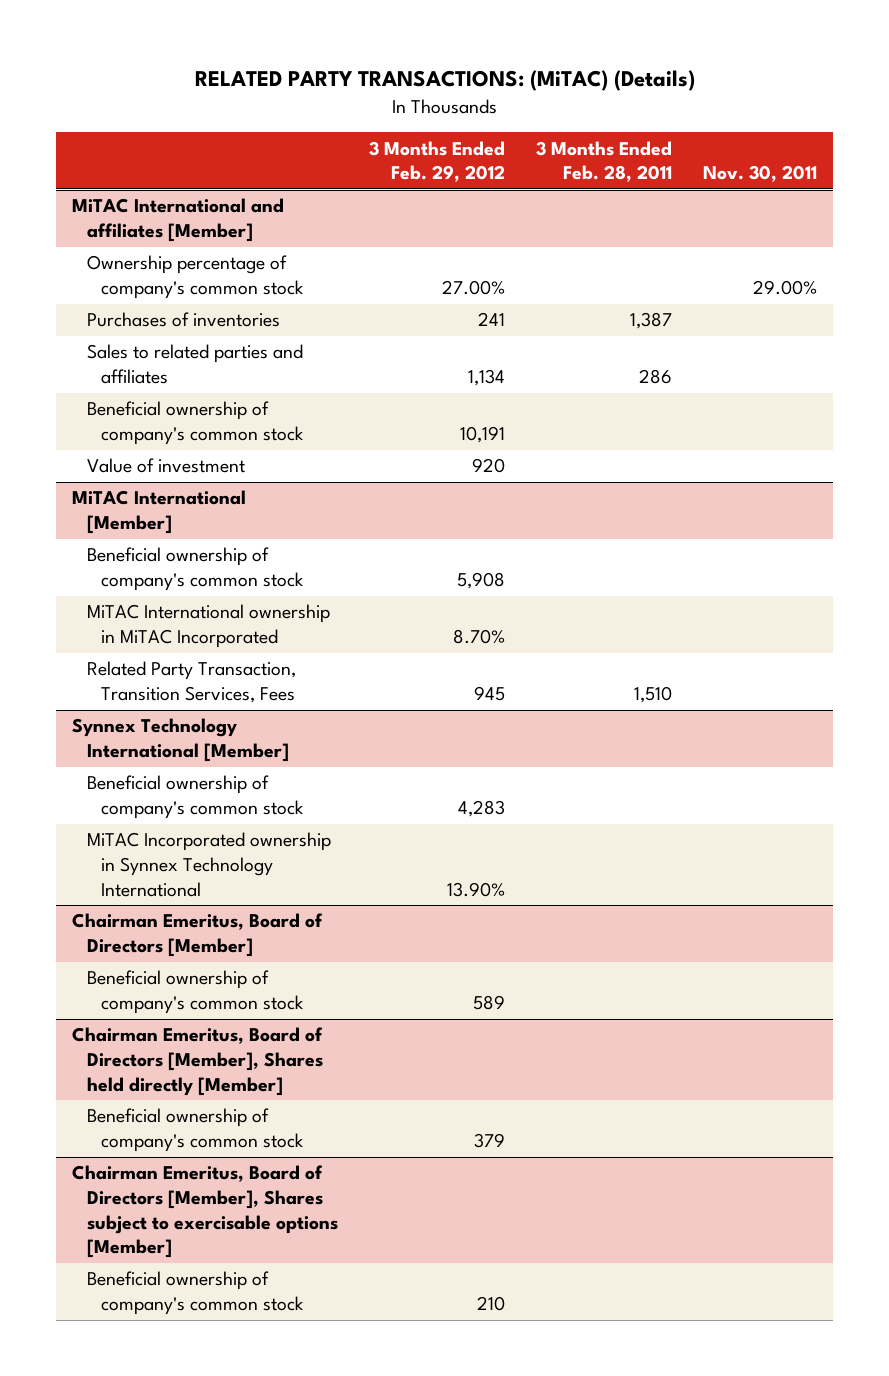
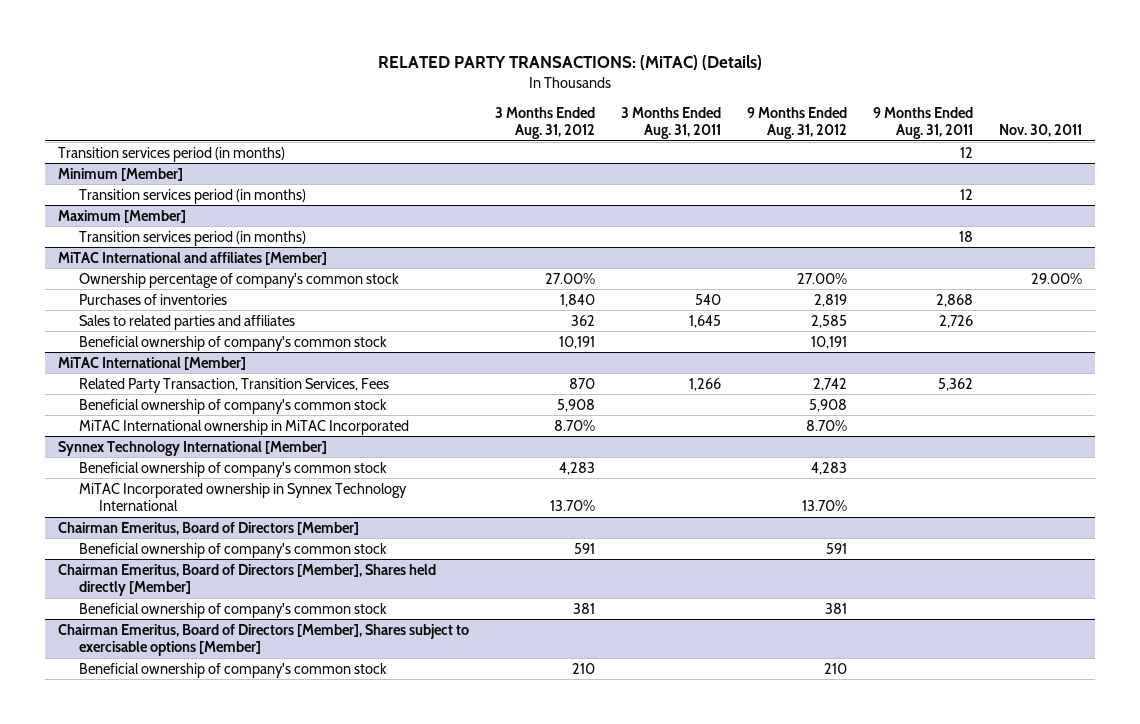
[368,140,505,183] 3 Months Ended Feb. 29, 2012 -> none
[536,140,673,183] 3 Months Ended Feb. 28, 2011 -> none
none -> [495,107,596,140] 3 Months Ended Aug. 31, 2012
none -> [621,107,722,140] 3 Months Ended Aug. 31, 2011
none -> [747,107,848,140] 9 Months Ended Aug. 31, 2012
none -> [873,107,974,140] 9 Months Ended Aug. 31, 2011
none -> [58,146,286,162] Transition services period (in months)
none -> [58,167,184,181] Minimum [Member]
none -> [78,188,306,204] Transition services period (in months)
none -> [58,209,187,223] Maximum [Member]
none -> [78,230,306,246] Transition services period (in months)
[86,458,245,474] Value of investment -> none
[86,661,296,704] Related Party Transaction, Transition Services, Fees -> [78,377,389,393] Related Party Transaction, Transition Services, Fees

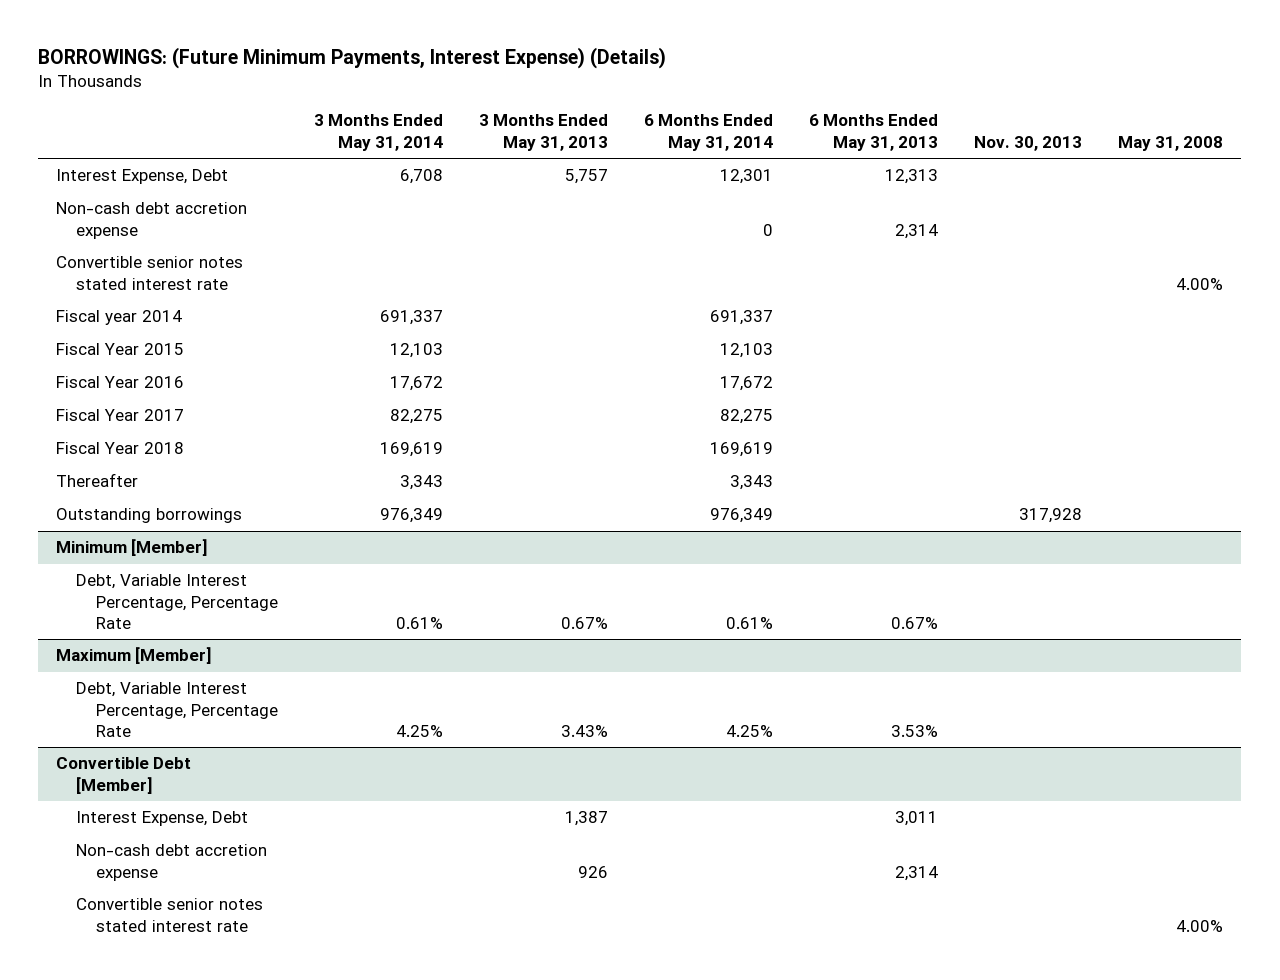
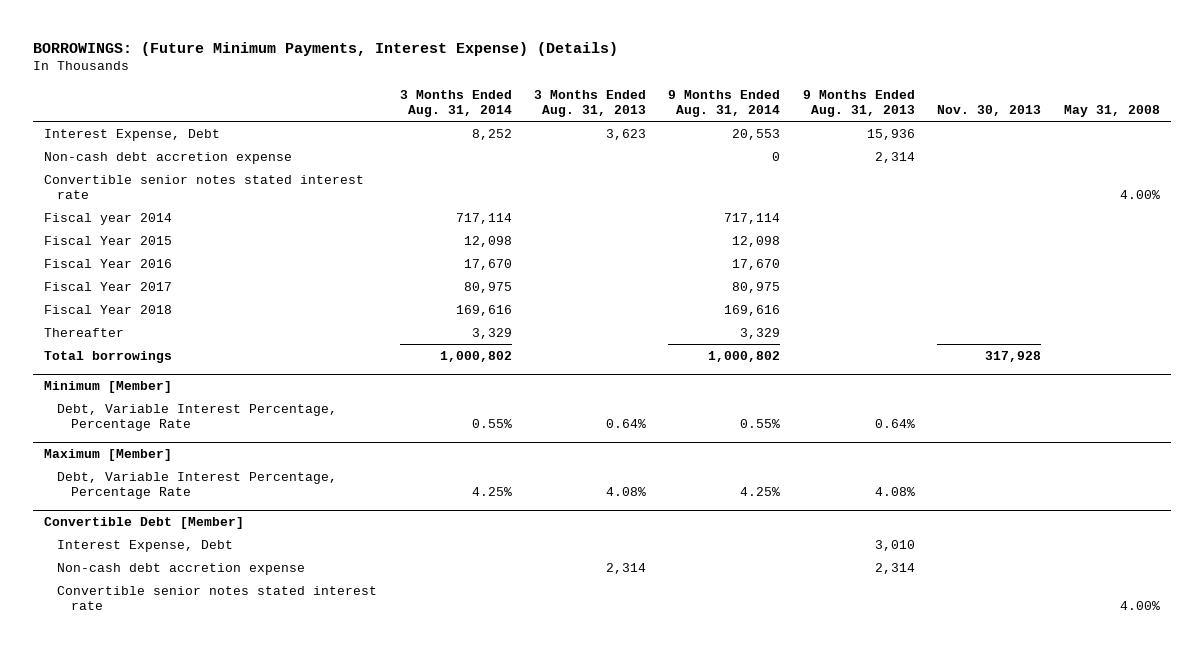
[314,114,444,151] 3 Months Ended May 31, 2014 -> none
[479,114,609,151] 3 Months Ended May 31, 2013 -> none
[644,114,774,151] 6 Months Ended May 31, 2014 -> none
[809,114,939,151] 6 Months Ended May 31, 2013 -> none
none -> [399,89,512,118] 3 Months Ended Aug. 31, 2014
none -> [534,89,647,118] 3 Months Ended Aug. 31, 2013
none -> [668,89,781,118] 9 Months Ended Aug. 31, 2014
none -> [802,89,915,118] 9 Months Ended Aug. 31, 2013
[56,508,243,524] Outstanding borrowings -> [44,350,173,363] Total borrowings

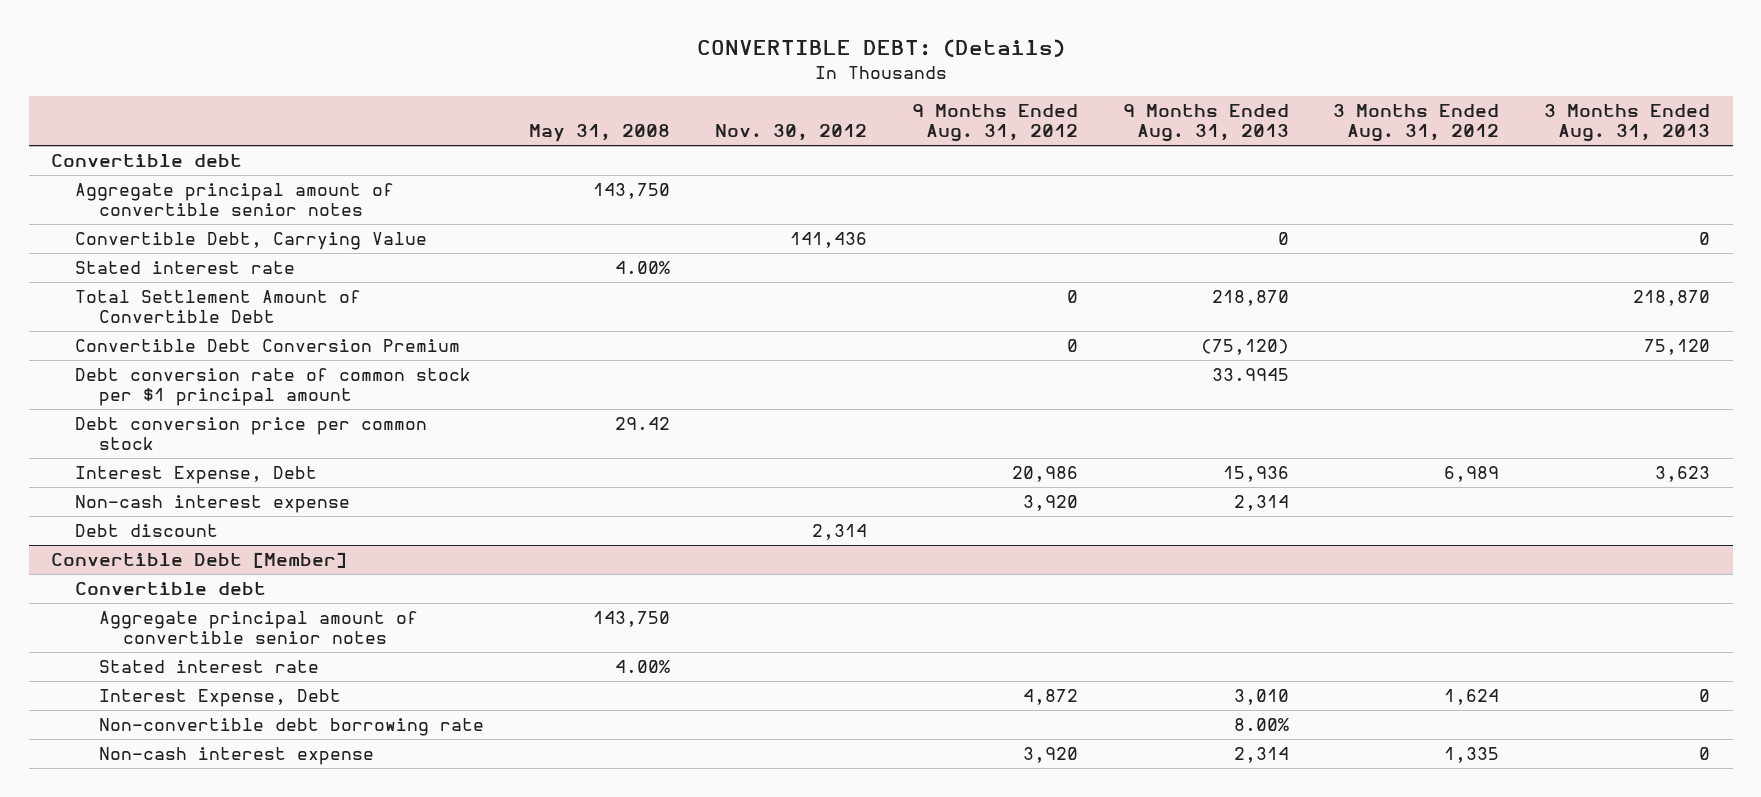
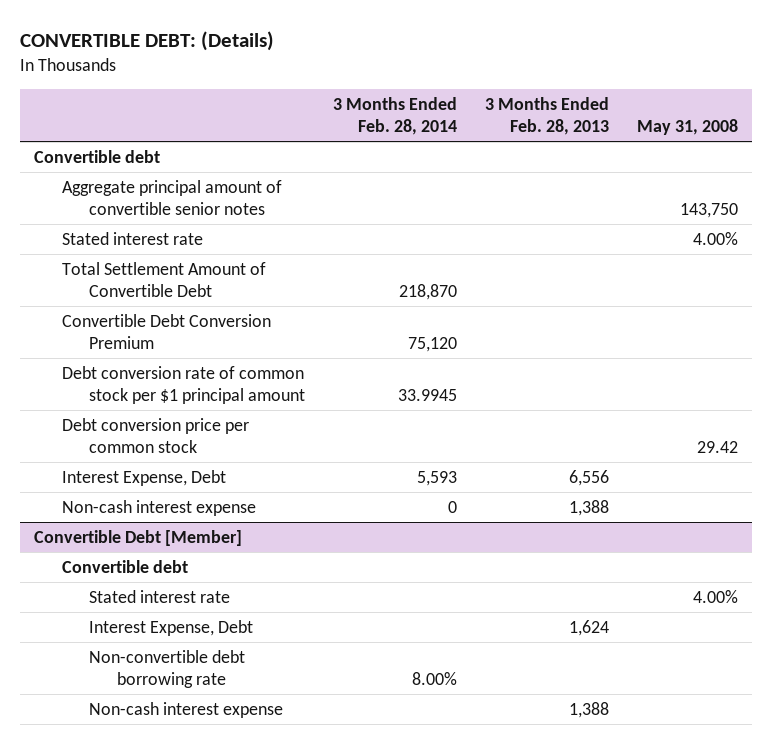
[714,124,867,142] Nov. 30, 2012 -> none
[911,103,1078,143] 9 Months Ended Aug. 31, 2012 -> none
[1122,103,1289,143] 9 Months Ended Aug. 31, 2013 -> none
[1333,103,1500,143] 3 Months Ended Aug. 31, 2012 -> none
[1544,103,1711,143] 3 Months Ended Aug. 31, 2013 -> none
none -> [333,96,458,136] 3 Months Ended Feb. 28, 2014
none -> [485,96,610,136] 3 Months Ended Feb. 28, 2013
[74,231,427,250] Convertible Debt, Carrying Value -> none
[74,523,218,537] Debt discount -> none
[98,610,418,645] Aggregate principal amount of convertible senior notes -> none

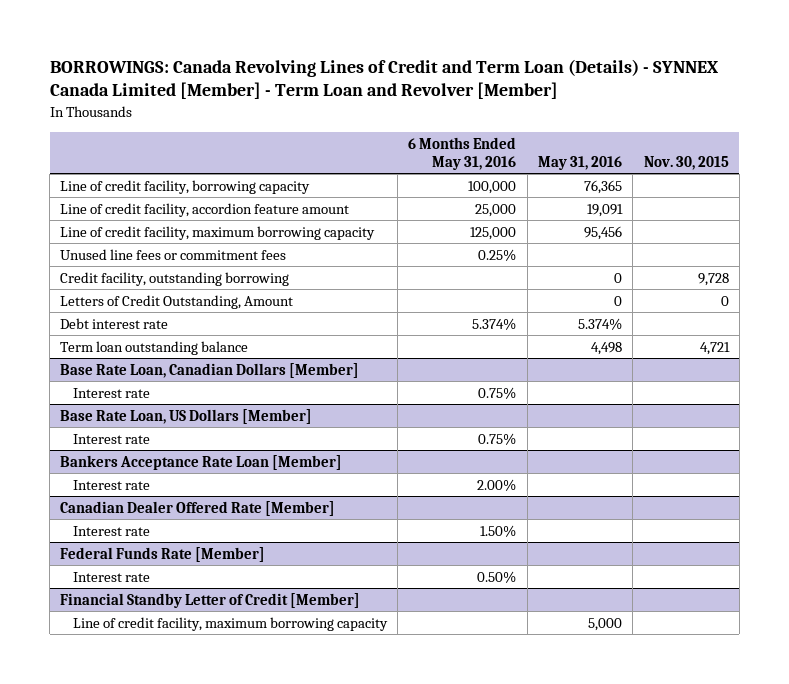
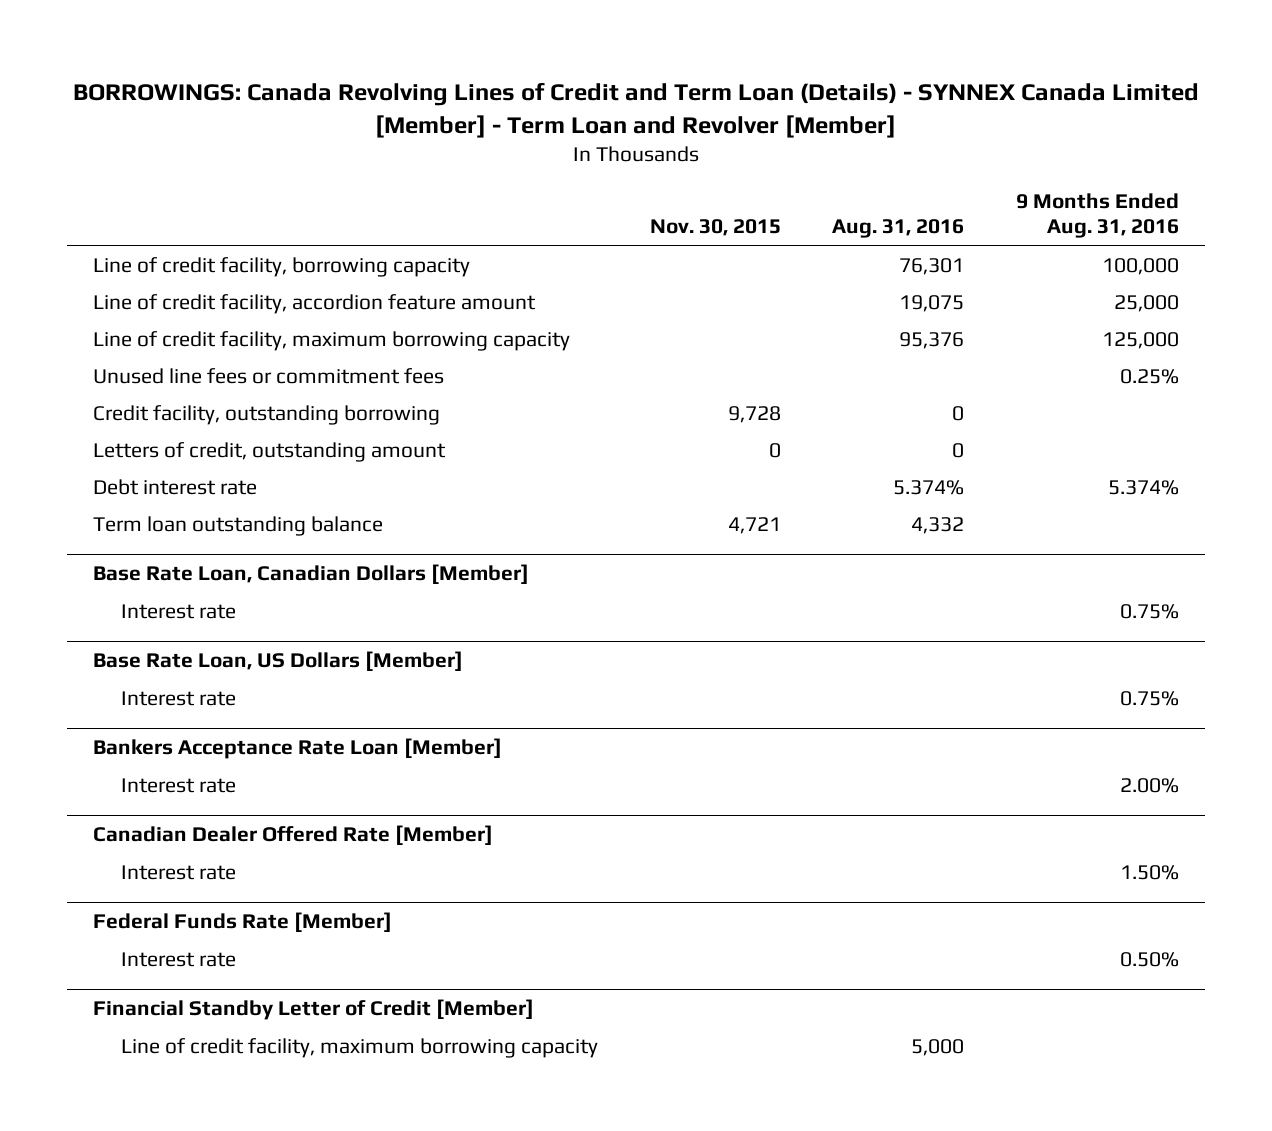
[408,136,517,170] 6 Months Ended May 31, 2016 -> none
[537,155,622,170] May 31, 2016 -> none
none -> [832,219,965,239] Aug. 31, 2016
none -> [1016,192,1180,239] 9 Months Ended Aug. 31, 2016
[60,294,294,309] Letters of Credit Outstanding, Amount -> [93,441,447,462] Letters of credit, outstanding amount

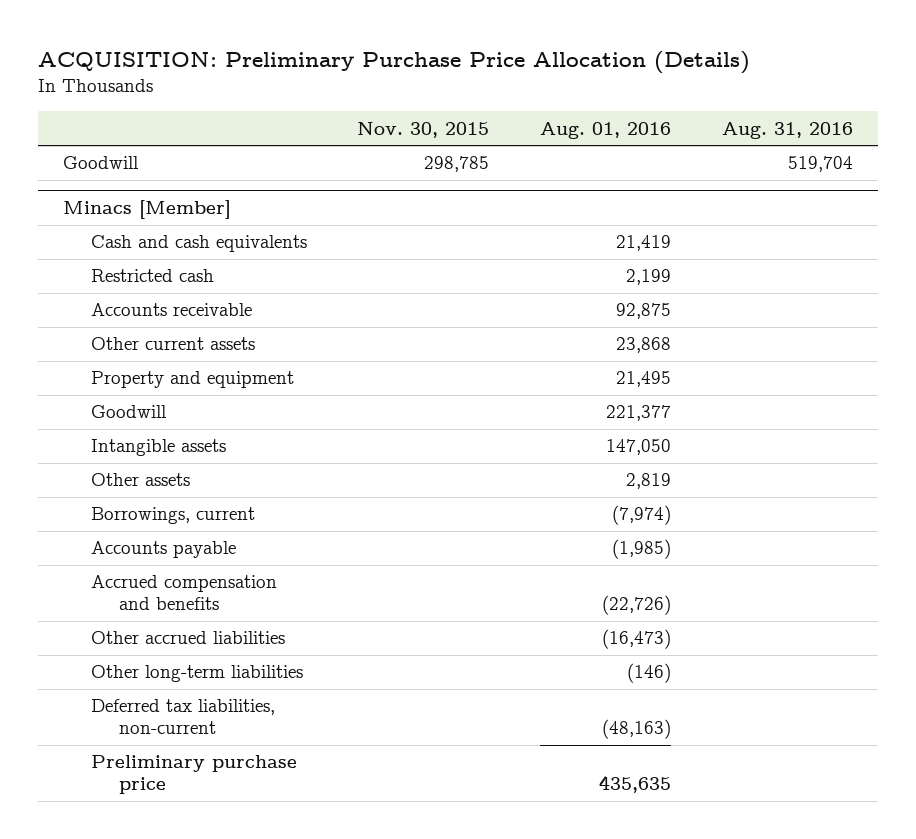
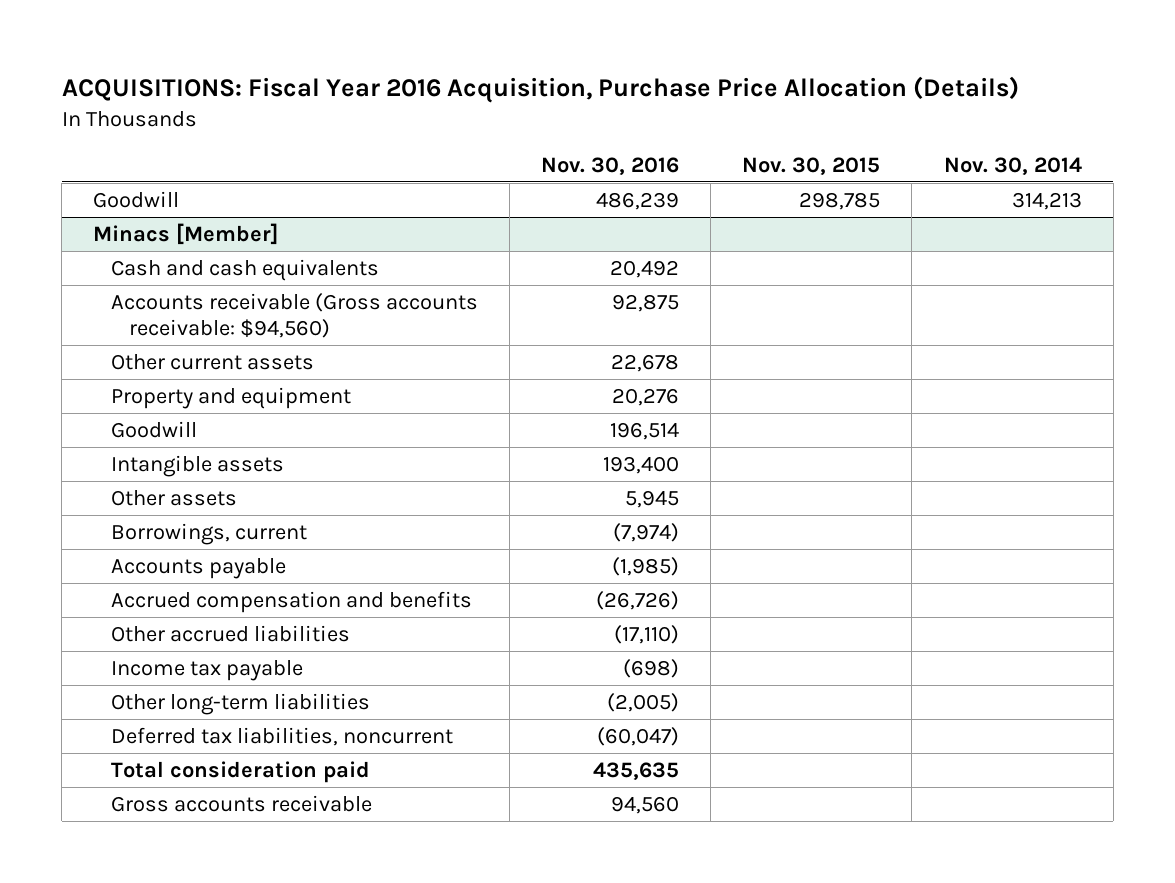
[37,51,750,75] ACQUISITION: Preliminary Purchase Price Allocation (Details) -> [61,76,1019,104] ACQUISITIONS: Fiscal Year 2016 Acquisition, Purchase Price Allocation (Details)
[540,121,672,139] Aug. 01, 2016 -> none
[721,121,853,139] Aug. 31, 2016 -> none
none -> [541,156,680,175] Nov. 30, 2016
none -> [943,156,1082,175] Nov. 30, 2014
[90,269,214,283] Restricted cash -> none
[90,303,252,317] Accounts receivable -> [110,292,478,339] Accounts receivable (Gross accounts receivable: $94,560)
none -> [110,659,303,681] Income tax payable
[90,699,275,735] Deferred tax liabilities, non-current -> [110,726,453,746] Deferred tax liabilities, noncurrent
[90,755,297,795] Preliminary purchase price -> [110,760,370,783] Total consideration paid
none -> [110,794,372,812] Gross accounts receivable

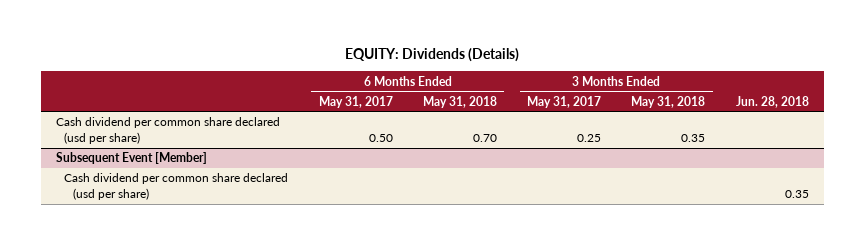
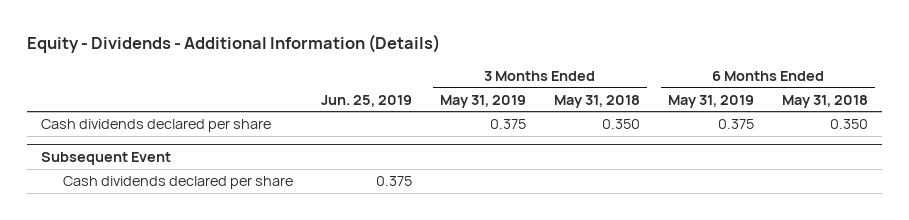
[345,48,520,63] EQUITY: Dividends (Details) -> [26,33,440,53] Equity - Dividends - Additional Information (Details)
[318,95,393,108] May 31, 2017 -> none
[527,95,602,108] May 31, 2017 -> none
[735,95,809,108] Jun. 28, 2018 -> none
none -> [320,94,412,107] Jun. 25, 2019
none -> [439,94,526,108] May 31, 2019
none -> [668,94,755,108] May 31, 2019
[55,117,280,145] Cash dividend per common share declared (usd per share) -> [40,119,271,133] Cash dividends declared per share
[472,134,497,143] 0.70 -> [830,119,869,130] 0.350
[681,134,706,143] 0.35 -> [601,119,640,130] 0.350
[55,152,207,165] Subsequent Event [Member] -> [40,151,171,165] Subsequent Event
[64,173,289,201] Cash dividend per common share declared (usd per share) -> [62,176,293,190] Cash dividends declared per share

